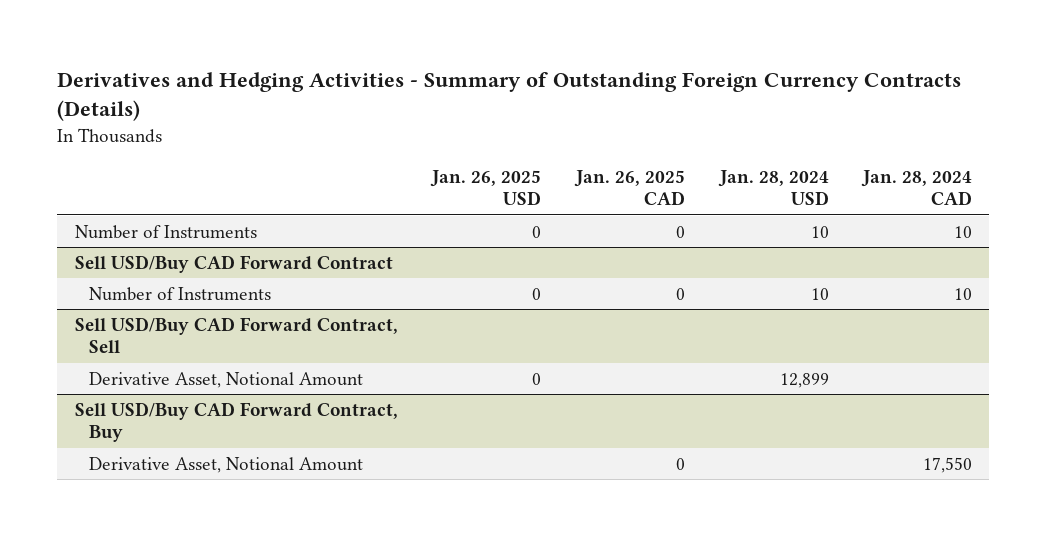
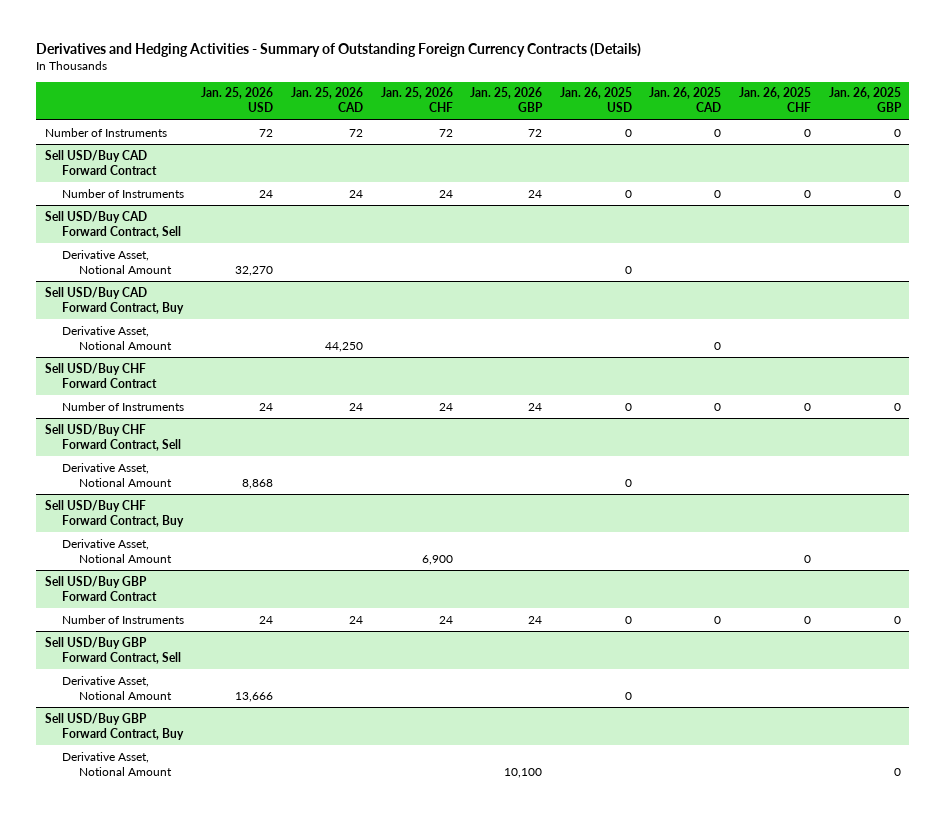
[717,169,829,206] Jan. 28, 2024 USD -> none
[861,169,973,206] Jan. 28, 2024 CAD -> none
none -> [201,87,274,113] Jan. 25, 2026 USD
none -> [290,87,363,113] Jan. 25, 2026 CAD
none -> [380,87,453,113] Jan. 25, 2026 CHF
none -> [470,87,544,113] Jan. 25, 2026 GBP
none -> [738,87,811,113] Jan. 26, 2025 CHF
none -> [828,87,902,113] Jan. 26, 2025 GBP
none -> [44,362,157,388] Sell USD/Buy CHF Forward Contract
none -> [61,401,184,411] Number of Instruments
none -> [44,423,181,451] Sell USD/Buy CHF Forward Contract, Sell
none -> [61,462,172,487] Derivative Asset, Notional Amount
none -> [44,499,184,527] Sell USD/Buy CHF Forward Contract, Buy
none -> [61,538,172,563] Derivative Asset, Notional Amount
none -> [44,575,157,601] Sell USD/Buy GBP Forward Contract
none -> [61,614,184,624] Number of Instruments
none -> [44,636,181,664] Sell USD/Buy GBP Forward Contract, Sell
none -> [61,675,172,700] Derivative Asset, Notional Amount
none -> [44,712,184,740] Sell USD/Buy GBP Forward Contract, Buy
none -> [61,751,172,776] Derivative Asset, Notional Amount

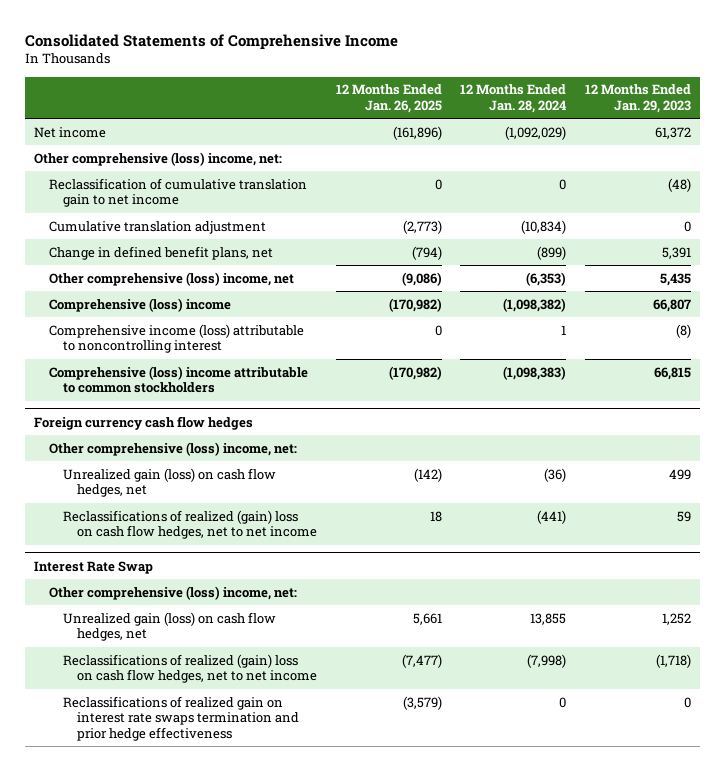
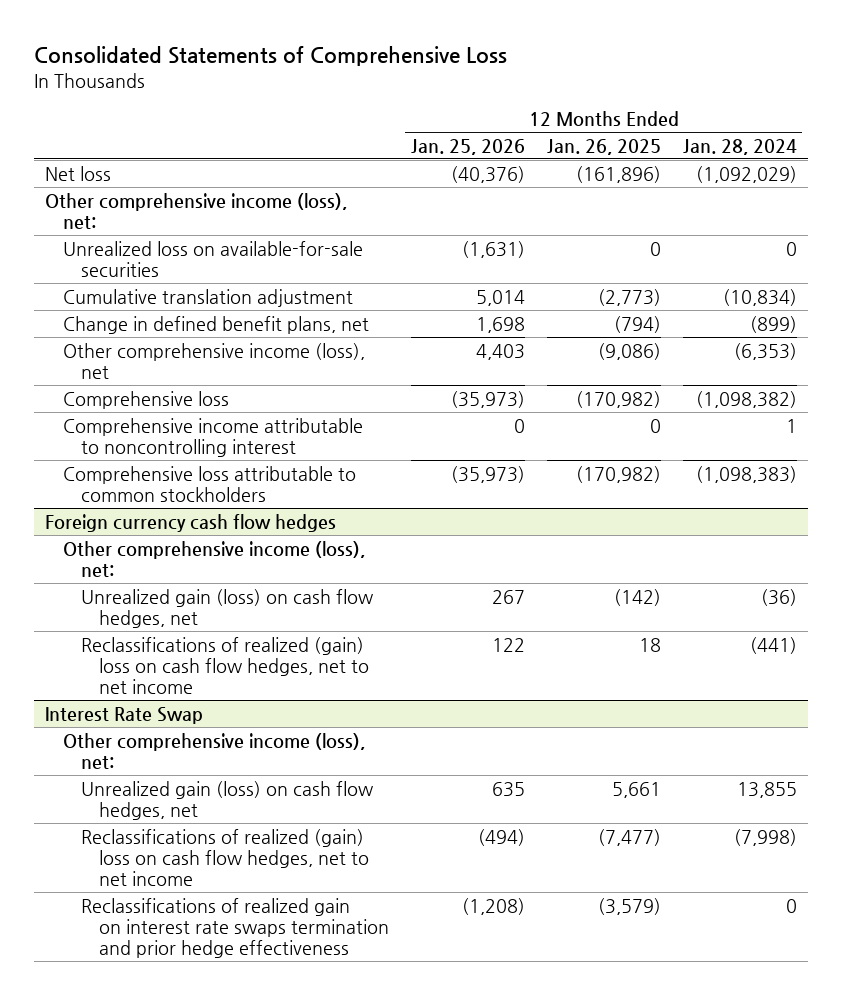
[25,33,399,50] Consolidated Statements of Comprehensive Income -> [34,46,508,67] Consolidated Statements of Comprehensive Loss
[584,84,691,113] 12 Months Ended Jan. 29, 2023 -> none
none -> [410,138,525,155] Jan. 25, 2026
[48,177,307,208] Reclassification of cumulative translation gain to net income -> none
[34,126,107,138] Net income -> [45,165,112,181] Net loss
[34,151,283,166] Other comprehensive (loss) income, net: -> [45,192,348,229] Other comprehensive income (loss), net:
none -> [63,240,364,277] Unrealized loss on available-for-sale securities
[48,271,294,286] Other comprehensive (loss) income, net -> [63,342,366,379] Other comprehensive income (loss), net
[48,297,231,312] Comprehensive (loss) income -> [63,390,230,409] Comprehensive loss
[48,323,304,354] Comprehensive income (loss) attributable to noncontrolling interest -> [63,417,364,457] Comprehensive income attributable to noncontrolling interest
[48,365,308,394] Comprehensive (loss) income attributable to common stockholders -> [63,465,357,502] Comprehensive loss attributable to common stockholders
[48,441,297,456] Other comprehensive (loss) income, net: -> [63,540,366,577] Other comprehensive income (loss), net:
[48,585,297,600] Other comprehensive (loss) income, net: -> [63,732,366,769] Other comprehensive income (loss), net:

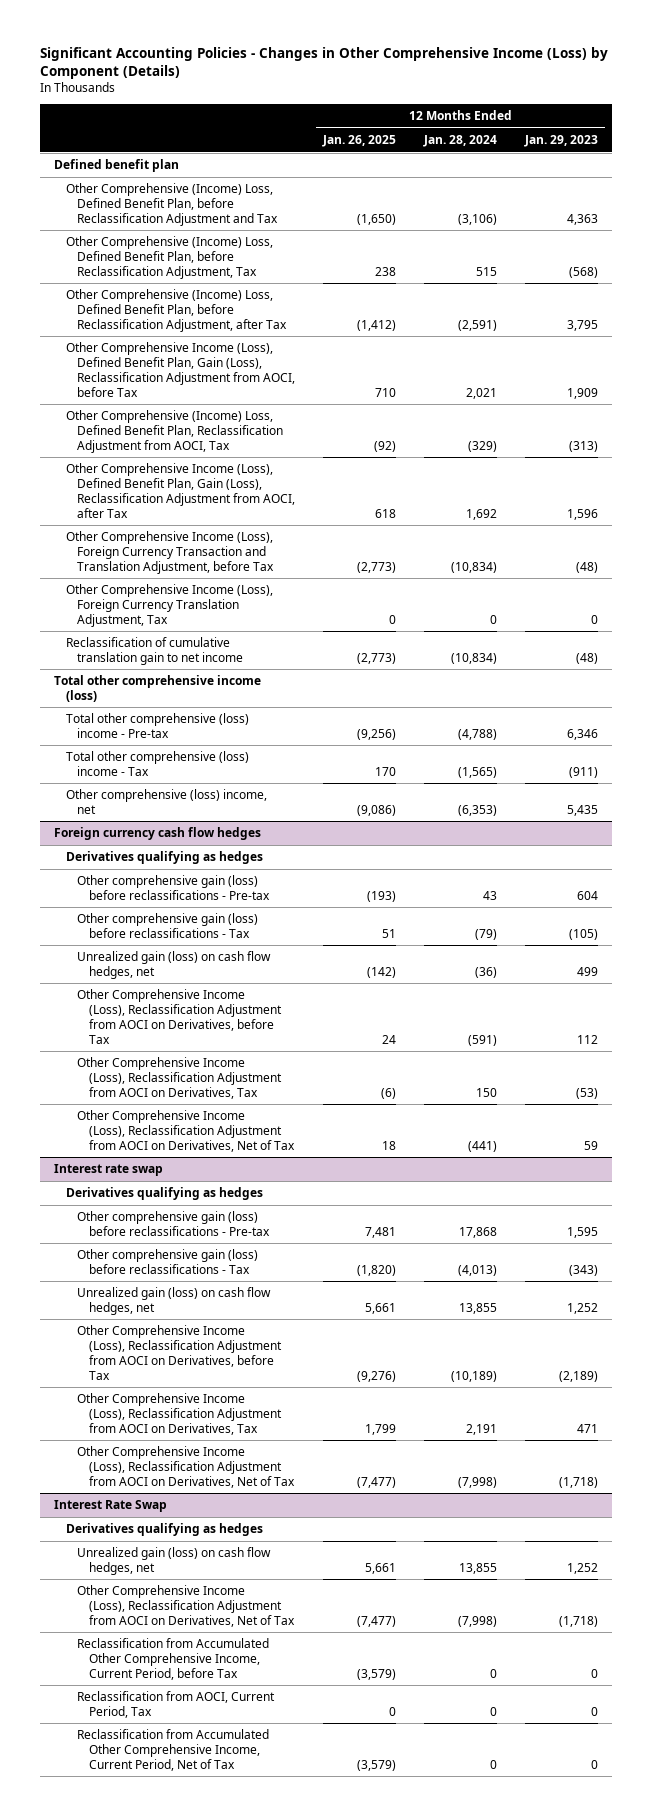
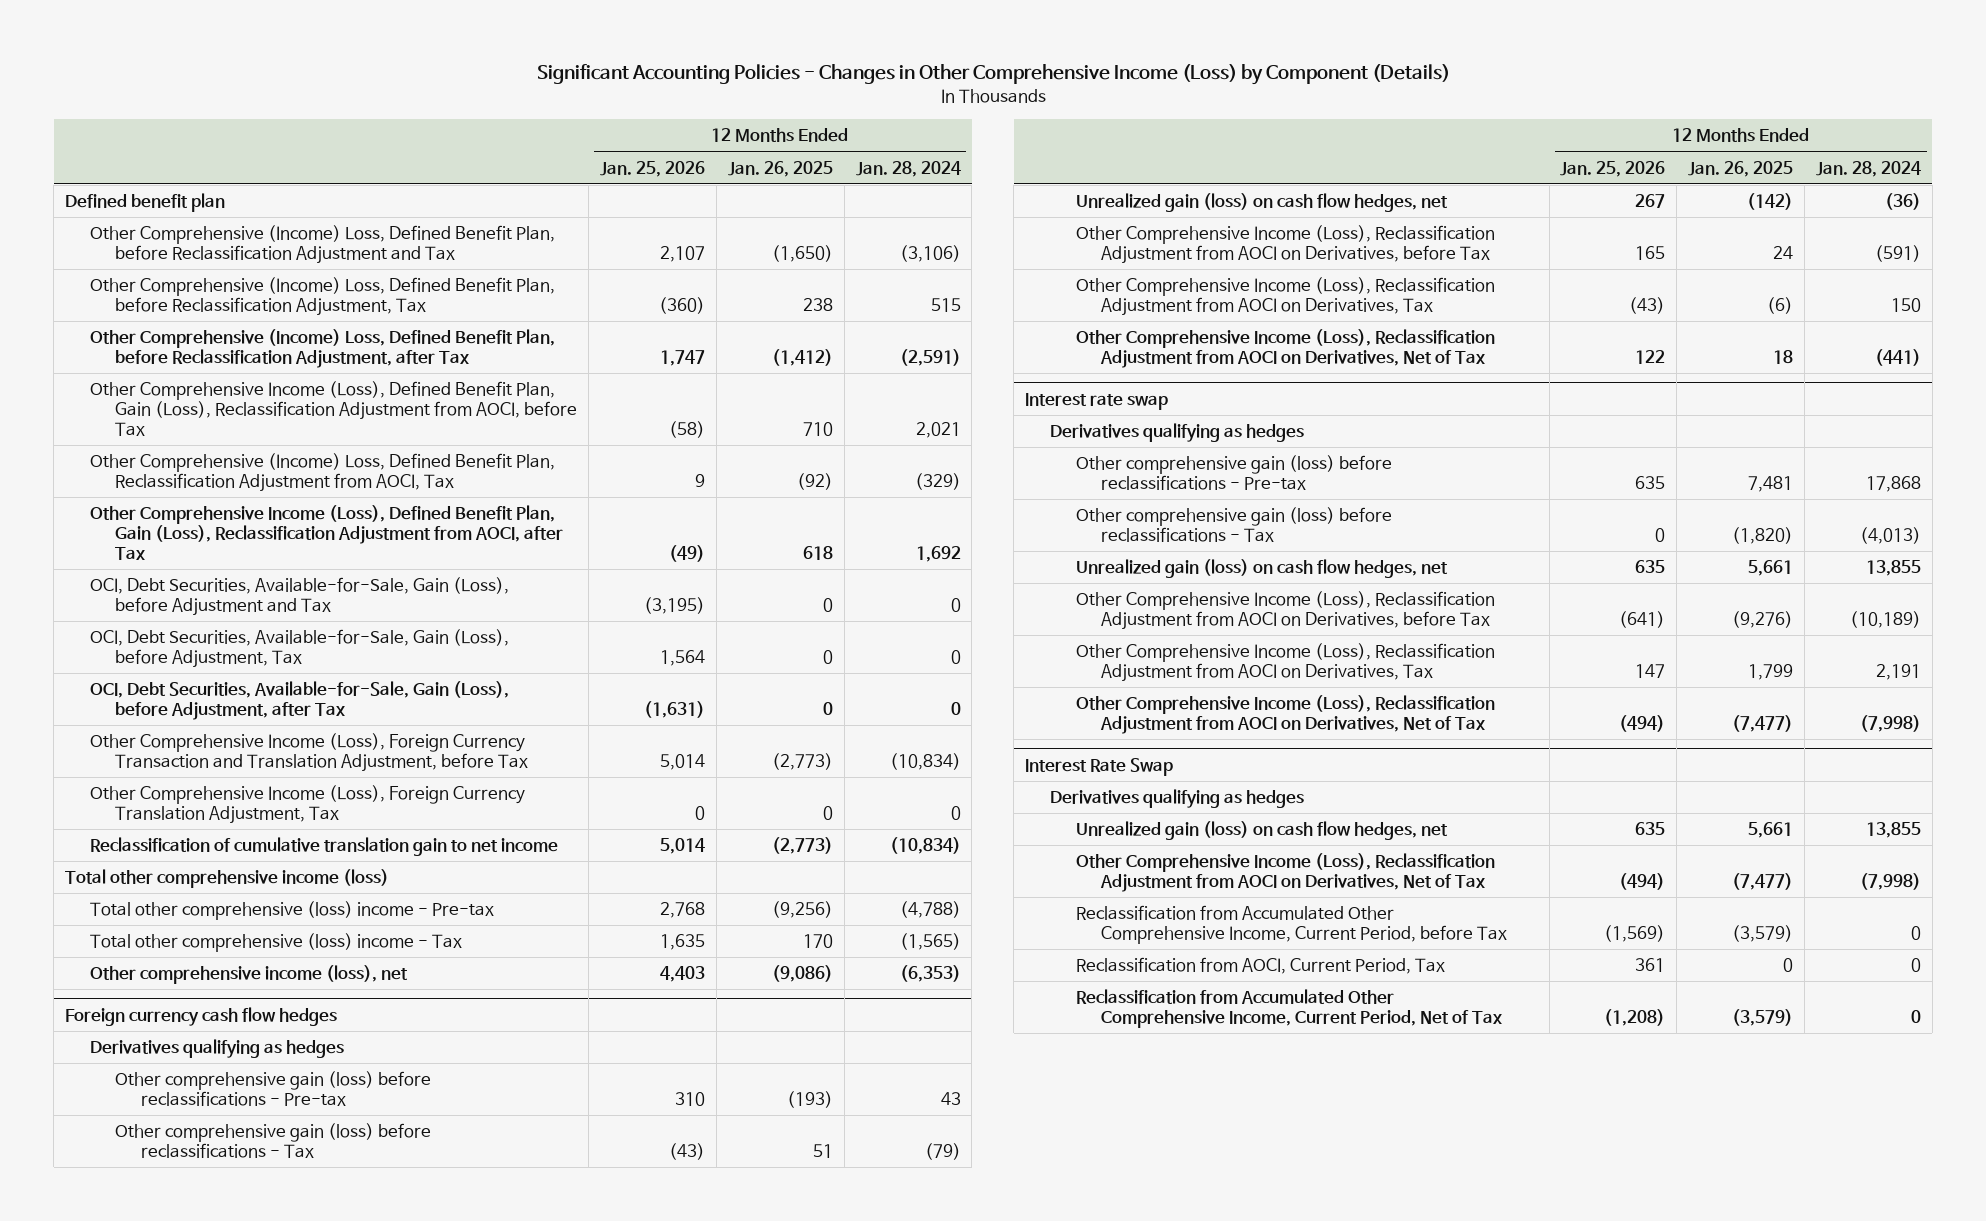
[524,134,599,147] Jan. 29, 2023 -> none
none -> [600,160,706,177] Jan. 25, 2026
none -> [90,577,510,616] OCI, Debt Securities, Available-for-Sale, Gain (Loss), before Adjustment and Tax
none -> [90,629,510,668] OCI, Debt Securities, Available-for-Sale, Gain (Loss), before Adjustment, Tax
none -> [90,681,510,720] OCI, Debt Securities, Available-for-Sale, Gain (Loss), before Adjustment, after Tax
[65,789,267,814] Other comprehensive (loss) income, net -> [90,965,409,985] Other comprehensive income (loss), net

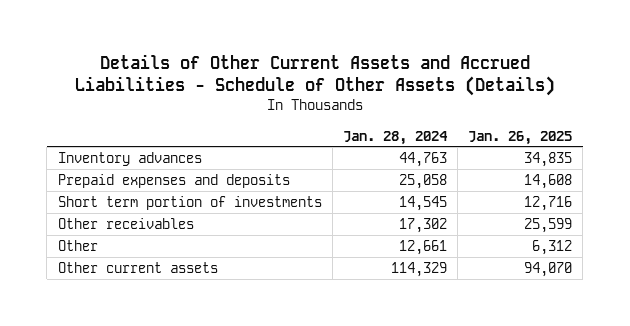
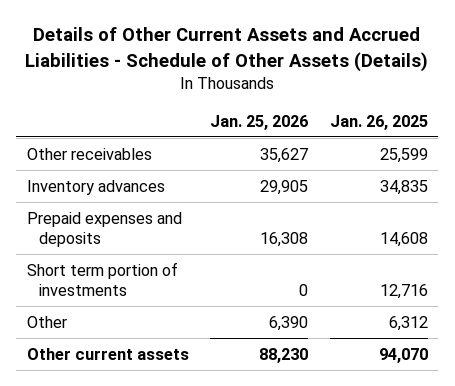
[342,130,448,145] Jan. 28, 2024 -> none
none -> [210,114,309,130] Jan. 25, 2026
[57,217,194,229] Other receivables -> [26,147,152,160] Other receivables

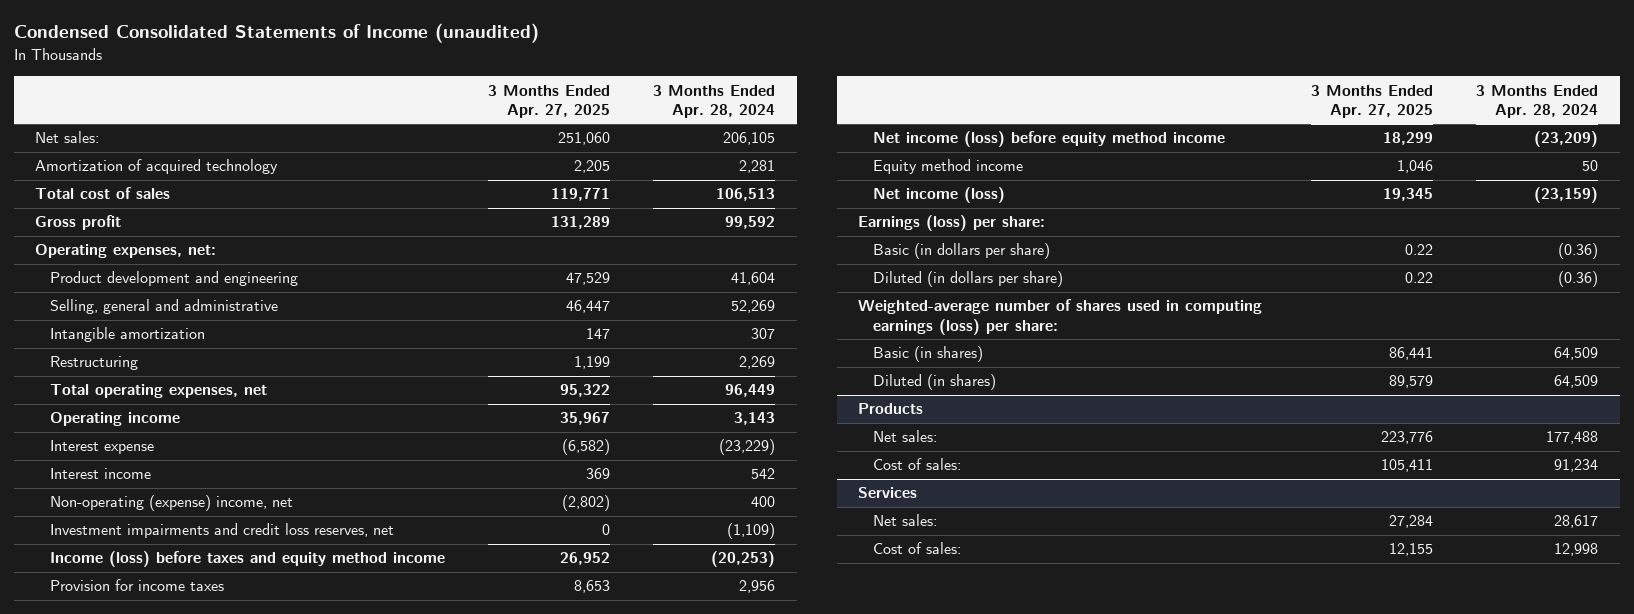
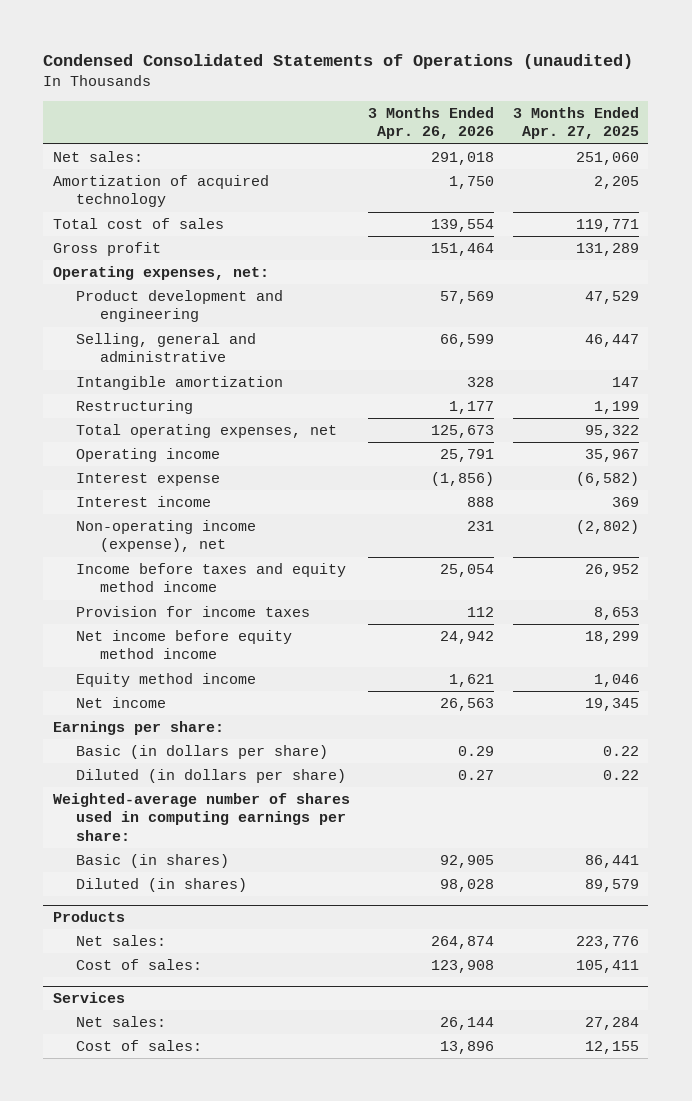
[13,23,539,44] Condensed Consolidated Statements of Income (unaudited) -> [43,54,634,70] Condensed Consolidated Statements of Operations (unaudited)
[653,84,776,119] 3 Months Ended Apr. 28, 2024 -> none
none -> [368,106,495,140] 3 Months Ended Apr. 26, 2026
[49,523,394,539] Investment impairments and credit loss reserves, net -> none
[49,495,293,512] Non-operating (expense) income, net -> [76,519,257,553] Non-operating income (expense), net
[49,551,445,568] Income (loss) before taxes and equity method income -> [76,562,347,593] Income before taxes and equity method income
[873,131,1226,148] Net income (loss) before equity method income -> [76,629,293,660] Net income before equity method income
[873,187,1006,204] Net income (loss) -> [76,696,167,708] Net income
[858,215,1046,232] Earnings (loss) per share: -> [52,720,224,735] Earnings per share:
[858,299,1263,335] Weighted-average number of shares used in computing earnings (loss) per share: -> [52,792,350,841] Weighted-average number of shares used in computing earnings per share:

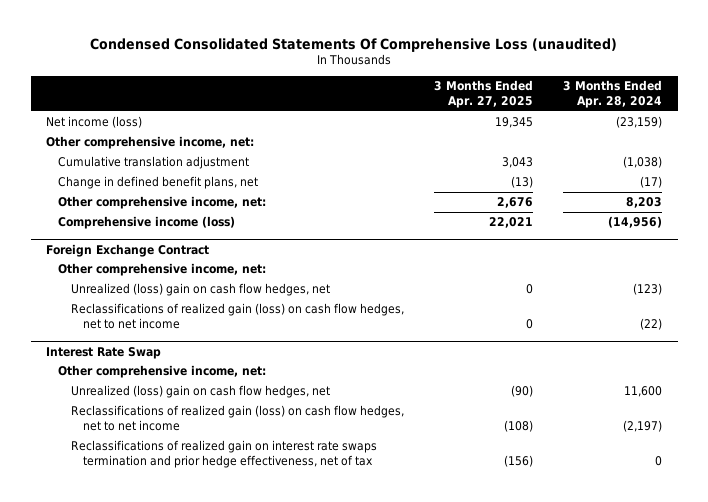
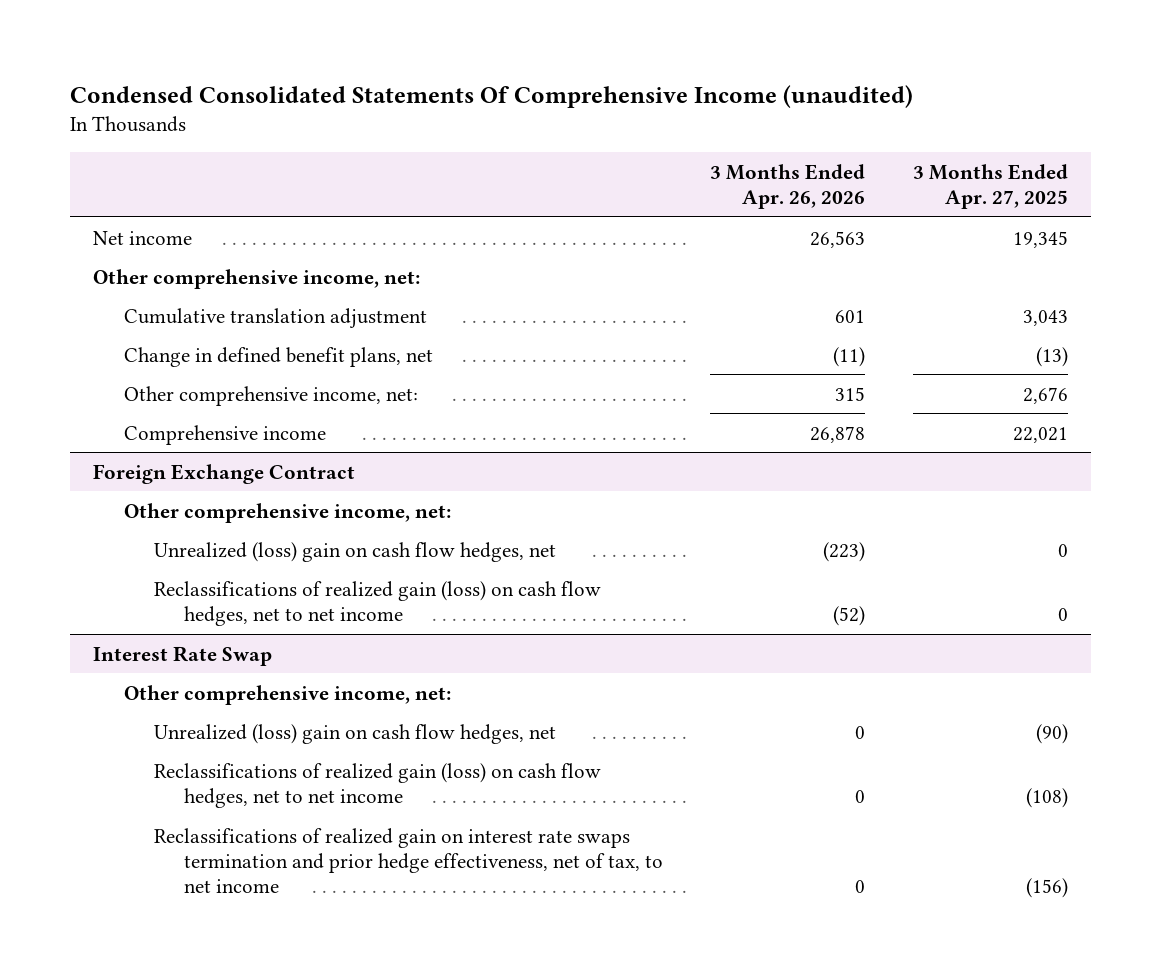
[90,37,618,52] Condensed Consolidated Statements Of Comprehensive Loss (unaudited) -> [69,84,913,108] Condensed Consolidated Statements Of Comprehensive Income (unaudited)
[563,80,663,108] 3 Months Ended Apr. 28, 2024 -> none
none -> [710,163,866,209] 3 Months Ended Apr. 26, 2026
[45,116,142,129] Net income (loss) -> [93,230,193,245] Net income
[58,216,236,230] Comprehensive income (loss) -> [123,424,326,445] Comprehensive income
[70,440,377,468] Reclassifications of realized gain on interest rate swaps termination and prior hedge effectiveness, net of tax -> [153,827,664,894] Reclassifications of realized gain on interest rate swaps termination and prior hedge effectiveness, net of tax, to net income

